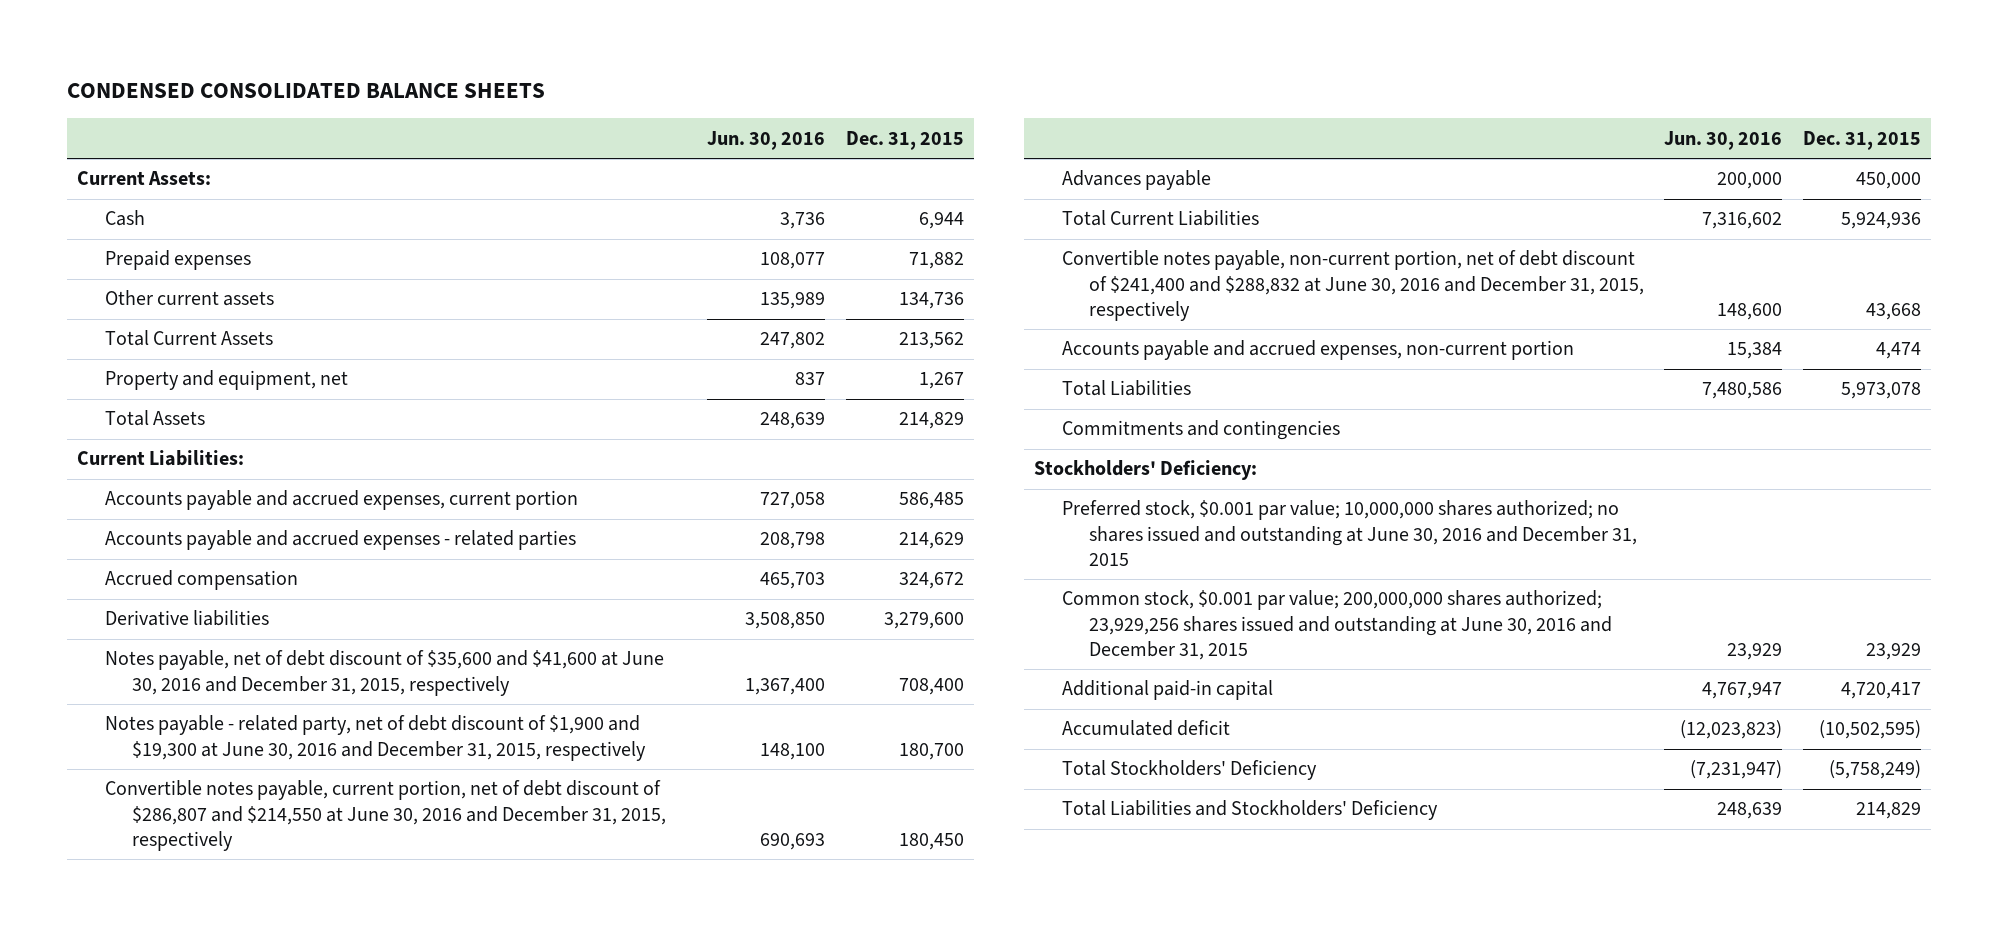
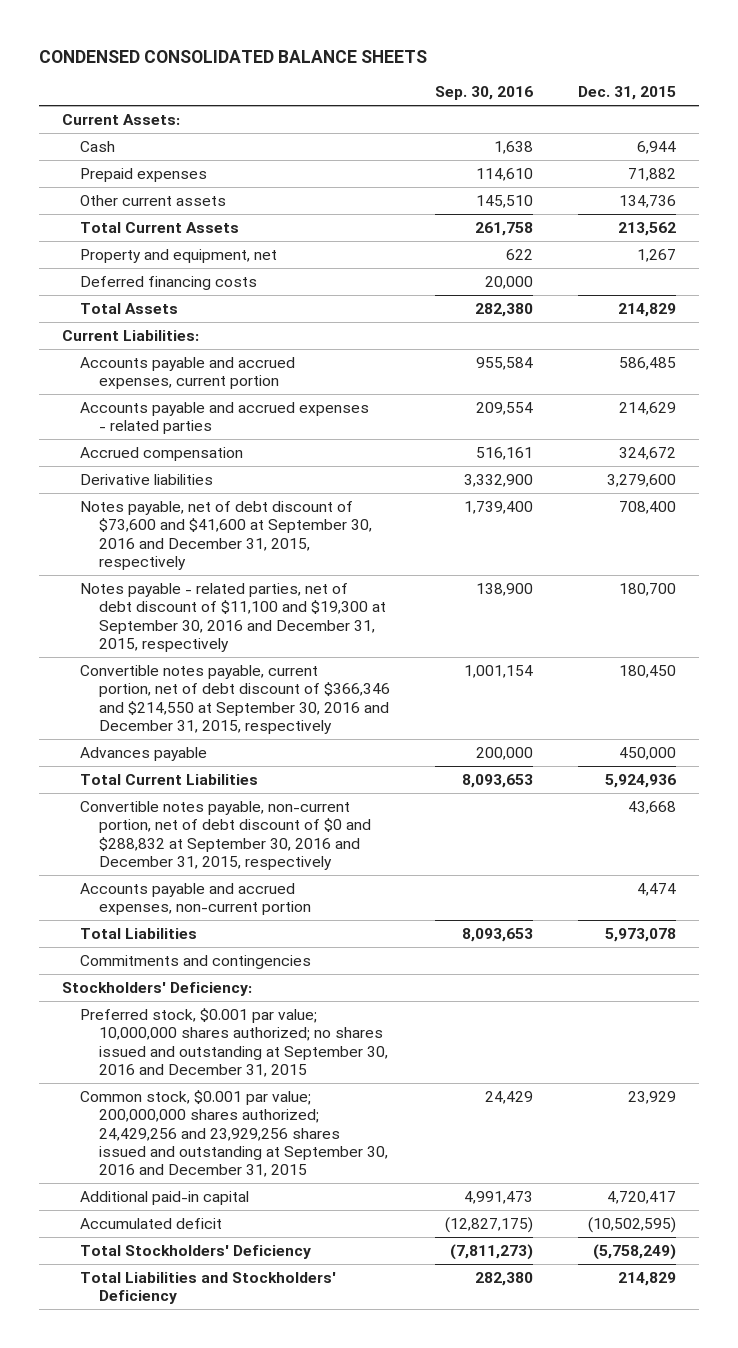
[707,130,826,150] Jun. 30, 2016 -> none
none -> [435,86,534,101] Sep. 30, 2016
none -> [80,275,258,290] Deferred financing costs
[104,650,664,696] Notes payable, net of debt discount of $35,600 and $41,600 at June 30, 2016 and December 31, 2015, respectively -> [80,500,373,570] Notes payable, net of debt discount of $73,600 and $41,600 at September 30, 2016 and December 31, 2015, respectively
[104,715,646,761] Notes payable - related party, net of debt discount of $1,900 and $19,300 at June 30, 2016 and December 31, 2015, respectively -> [80,582,387,652] Notes payable - related parties, net of debt discount of $11,100 and $19,300 at September 30, 2016 and December 31, 2015, respectively
[104,780,666,852] Convertible notes payable, current portion, net of debt discount of $286,807 and $214,550 at June 30, 2016 and December 31, 2015, respectively -> [80,664,391,734] Convertible notes payable, current portion, net of debt discount of $366,346 and $214,550 at September 30, 2016 and December 31, 2015, respectively
[1061,250,1644,322] Convertible notes payable, non-current portion, net of debt discount of $241,400 and $288,832 at June 30, 2016 and December 31, 2015, respectively -> [80,800,372,870] Convertible notes payable, non-current portion, net of debt discount of $0 and $288,832 at September 30, 2016 and December 31, 2015, respectively
[1061,500,1637,567] Preferred stock, $0.001 par value; 10,000,000 shares authorized; no shares issued and outstanding at June 30, 2016 and December 31, 2015 -> [80,1007,389,1077] Preferred stock, $0.001 par value; 10,000,000 shares authorized; no shares issued and outstanding at September 30, 2016 and December 31, 2015
[1061,590,1612,661] Common stock, $0.001 par value; 200,000,000 shares authorized; 23,929,256 shares issued and outstanding at June 30, 2016 and December 31, 2015 -> [80,1089,389,1178] Common stock, $0.001 par value; 200,000,000 shares authorized; 24,429,256 and 23,929,256 shares issued and outstanding at September 30, 2016 and December 31, 2015

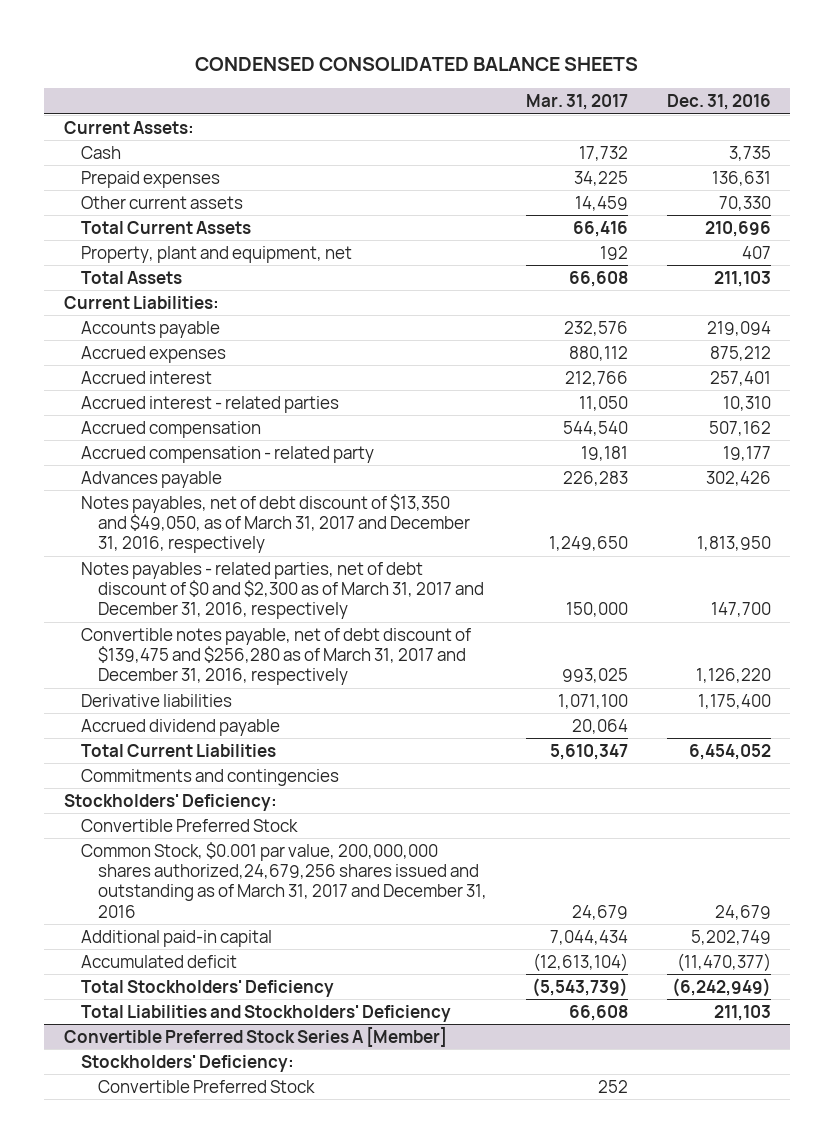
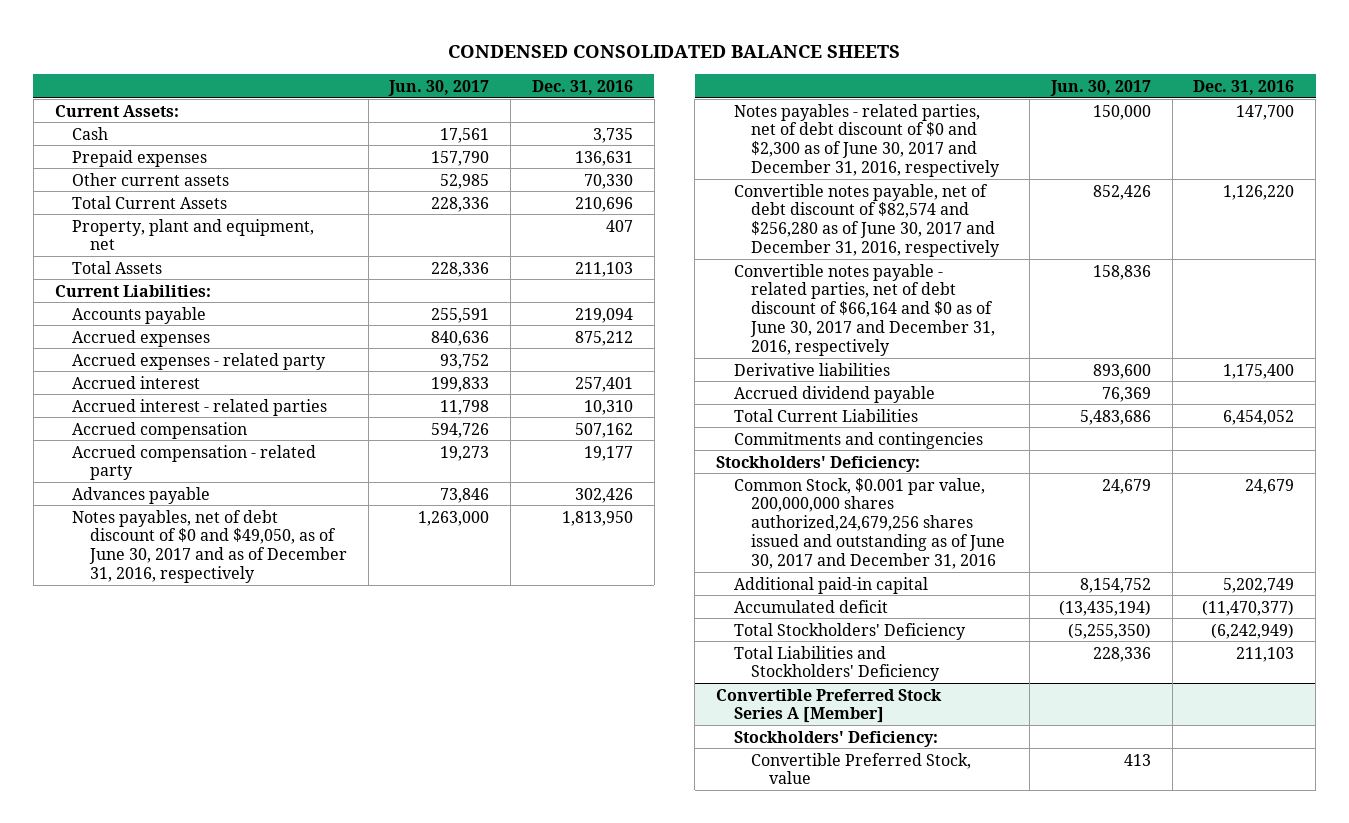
[526,94,629,111] Mar. 31, 2017 -> none
none -> [388,80,490,97] Jun. 30, 2017
none -> [72,352,327,370] Accrued expenses - related party
[81,493,471,554] Notes payables, net of debt discount of $13,350 and $49,050, as of March 31, 2017 and December 31, 2016, respectively -> [72,509,347,584] Notes payables, net of debt discount of $0 and $49,050, as of June 30, 2017 and as of December 31, 2016, respectively
[81,561,485,620] Notes payables - related parties, net of debt discount of $0 and $2,300 as of March 31, 2017 and December 31, 2016, respectively -> [733,103,1001,178] Notes payables - related parties, net of debt discount of $0 and $2,300 as of June 30, 2017 and December 31, 2016, respectively
[81,627,472,686] Convertible notes payable, net of debt discount of $139,475 and $256,280 as of March 31, 2017 and December 31, 2016, respectively -> [733,183,1001,258] Convertible notes payable, net of debt discount of $82,574 and $256,280 as of June 30, 2017 and December 31, 2016, respectively
none -> [733,263,996,356] Convertible notes payable - related parties, net of debt discount of $66,164 and $0 as of June 30, 2017 and December 31, 2016, respectively
[81,818,299,832] Convertible Preferred Stock -> none
[81,841,488,918] Common Stock, $0.001 par value, 200,000,000 shares authorized,24,679,256 shares issued and outstanding as of March 31, 2017 and December 31, 2016 -> [733,477,1006,569] Common Stock, $0.001 par value, 200,000,000 shares authorized,24,679,256 shares issued and outstanding as of June 30, 2017 and December 31, 2016
[98,1079,316,1093] Convertible Preferred Stock -> [751,752,972,785] Convertible Preferred Stock, value

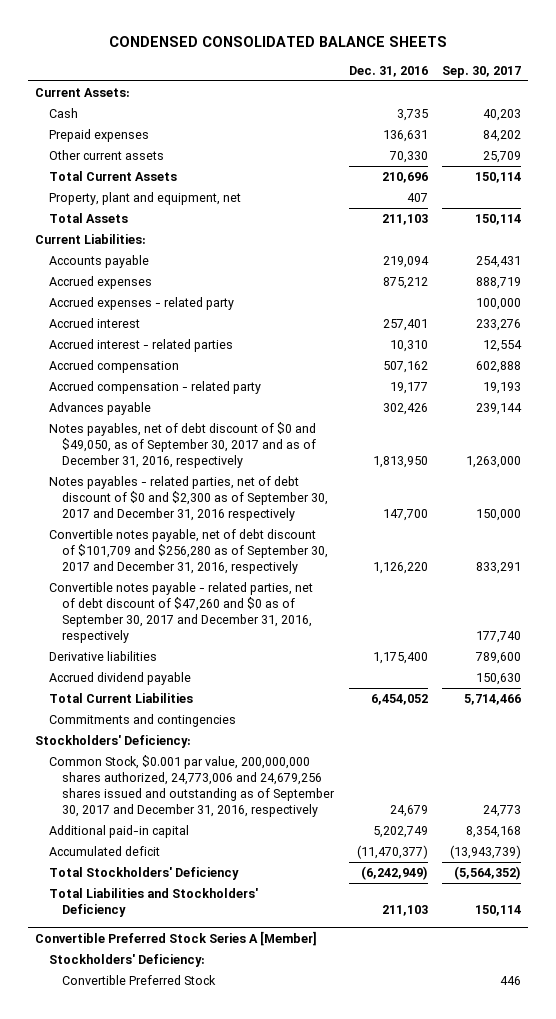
[388,80,490,97] Jun. 30, 2017 -> none
none -> [442,65,522,78] Sep. 30, 2017
[72,509,347,584] Notes payables, net of debt discount of $0 and $49,050, as of June 30, 2017 and as of December 31, 2016, respectively -> [48,421,317,468] Notes payables, net of debt discount of $0 and $49,050, as of September 30, 2017 and as of December 31, 2016, respectively
[733,103,1001,178] Notes payables - related parties, net of debt discount of $0 and $2,300 as of June 30, 2017 and December 31, 2016, respectively -> [48,475,329,521] Notes payables - related parties, net of debt discount of $0 and $2,300 as of September 30, 2017 and December 31, 2016 respectively
[733,183,1001,258] Convertible notes payable, net of debt discount of $82,574 and $256,280 as of June 30, 2017 and December 31, 2016, respectively -> [48,528,329,574] Convertible notes payable, net of debt discount of $101,709 and $256,280 as of September 30, 2017 and December 31, 2016, respectively
[733,263,996,356] Convertible notes payable - related parties, net of debt discount of $66,164 and $0 as of June 30, 2017 and December 31, 2016, respectively -> [48,581,313,643] Convertible notes payable - related parties, net of debt discount of $47,260 and $0 as of September 30, 2017 and December 31, 2016, respectively
[733,477,1006,569] Common Stock, $0.001 par value, 200,000,000 shares authorized,24,679,256 shares issued and outstanding as of June 30, 2017 and December 31, 2016 -> [48,754,336,817] Common Stock, $0.001 par value, 200,000,000 shares authorized, 24,773,006 and 24,679,256 shares issued and outstanding as of September 30, 2017 and December 31, 2016, respectively
[751,752,972,785] Convertible Preferred Stock, value -> [62,974,217,985] Convertible Preferred Stock

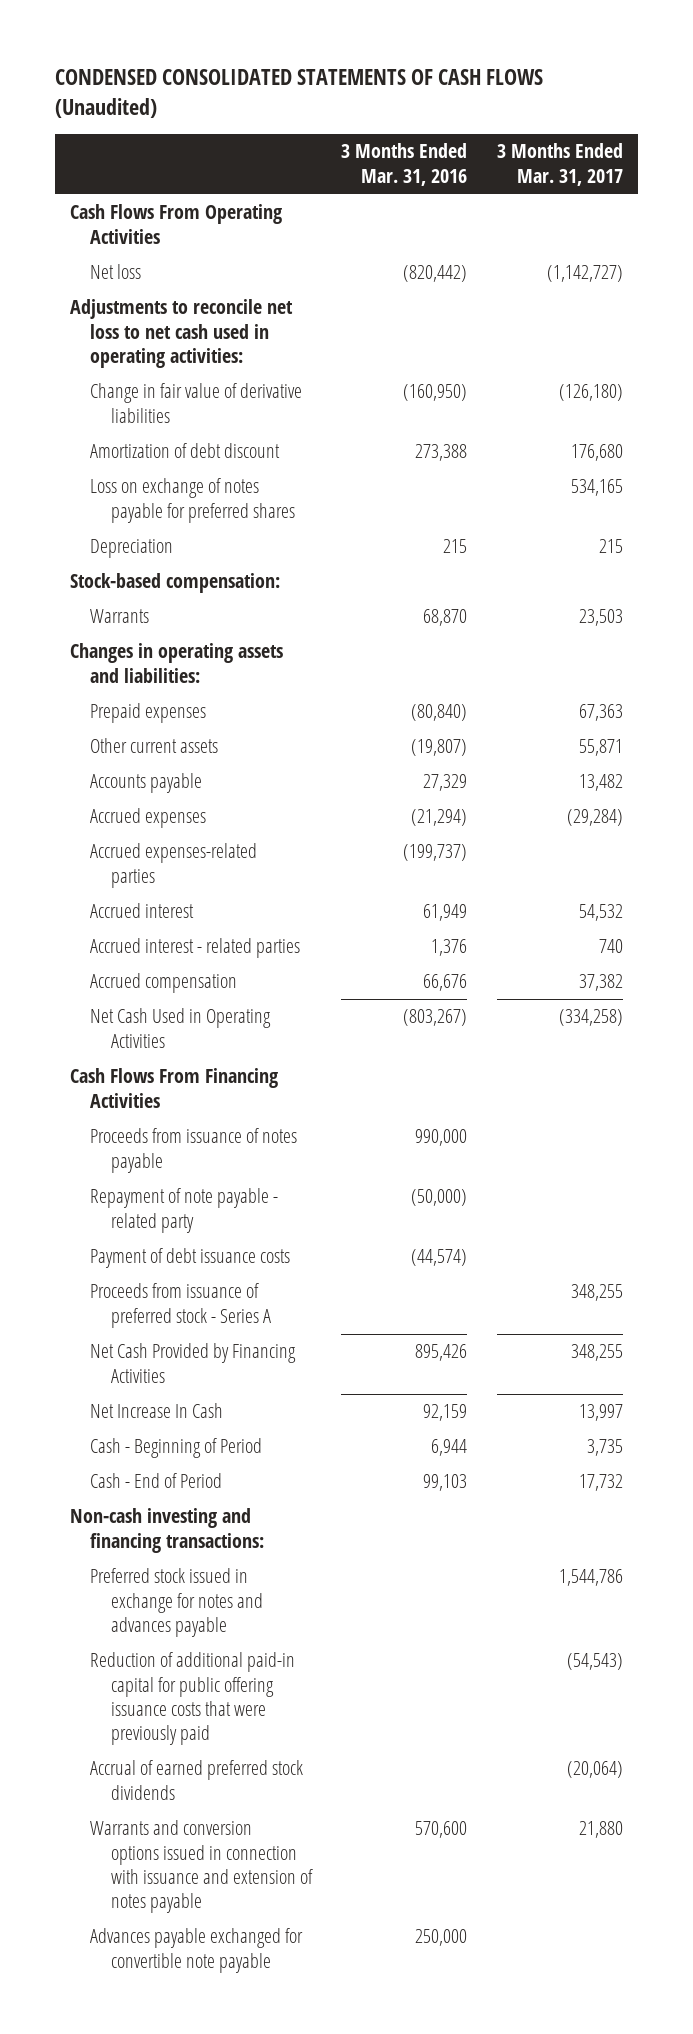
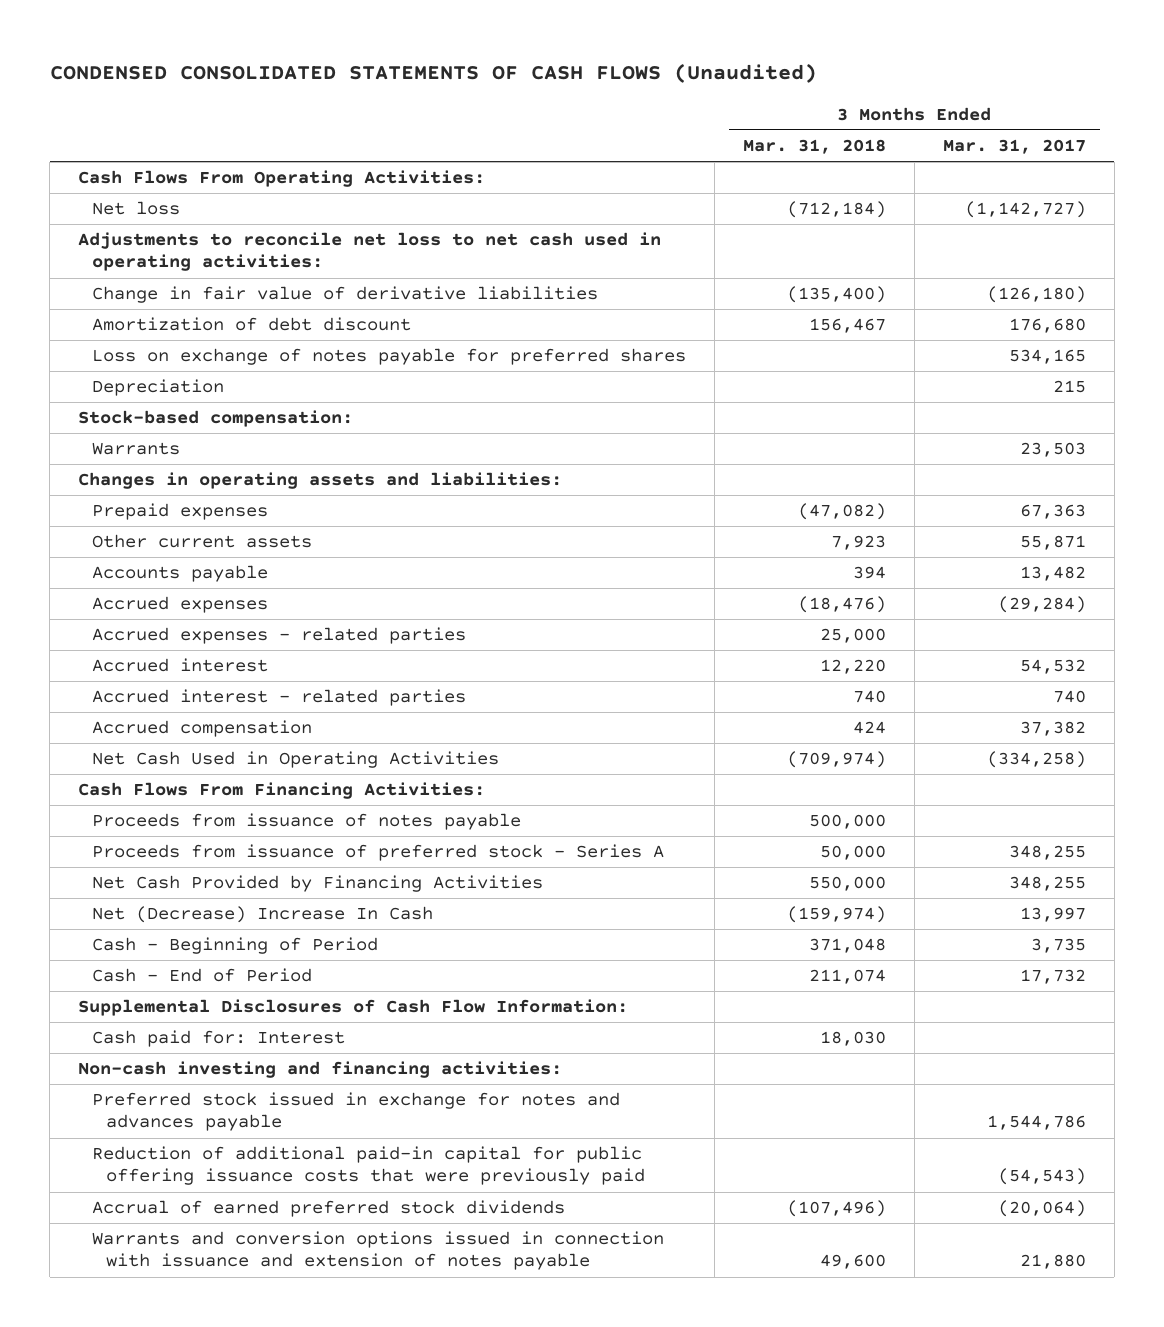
[341,143,468,186] 3 Months Ended Mar. 31, 2016 -> none
none -> [742,139,886,155] Mar. 31, 2018
[69,204,282,244] Cash Flows From Operating Activities -> [78,170,486,188] Cash Flows From Operating Activities:
[90,843,258,888] Accrued expenses-related parties -> [92,627,467,645] Accrued expenses - related parties
[69,1068,278,1108] Cash Flows From Financing Activities -> [78,782,486,800] Cash Flows From Financing Activities:
[90,1188,279,1233] Repayment of note payable - related party -> none
[90,1248,291,1269] Payment of debt issuance costs -> none
[90,1403,224,1419] Net Increase In Cash -> [92,906,434,924] Net (Decrease) Increase In Cash
none -> [78,999,629,1017] Supplemental Disclosures of Cash Flow Information:
none -> [92,1030,346,1048] Cash paid for: Interest
[69,1508,265,1553] Non-cash investing and financing transactions: -> [78,1061,563,1079] Non-cash investing and financing activities:
[90,1928,304,1973] Advances payable exchanged for convertible note payable -> none

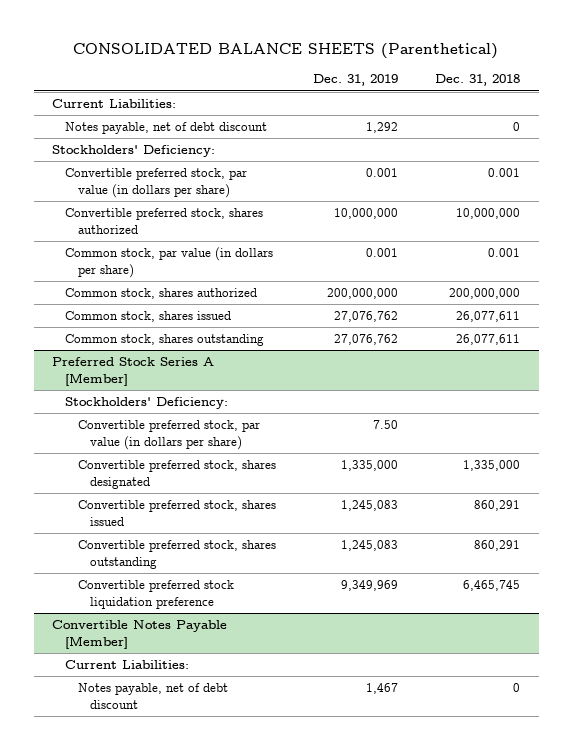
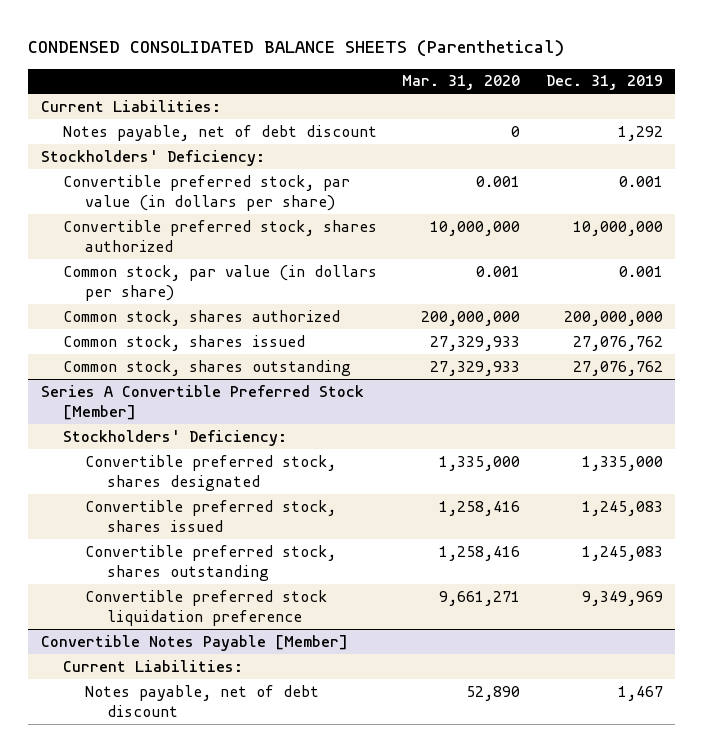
[73,43,499,60] CONSOLIDATED BALANCE SHEETS (Parenthetical) -> [28,39,565,57] CONDENSED CONSOLIDATED BALANCE SHEETS (Parenthetical)
[435,74,521,87] Dec. 31, 2018 -> none
none -> [402,75,521,91] Mar. 31, 2020
[52,357,215,386] Preferred Stock Series A [Member] -> [40,384,364,420] Series A Convertible Preferred Stock [Member]
[77,420,260,450] Convertible preferred stock, par value (in dollars per share) -> none

